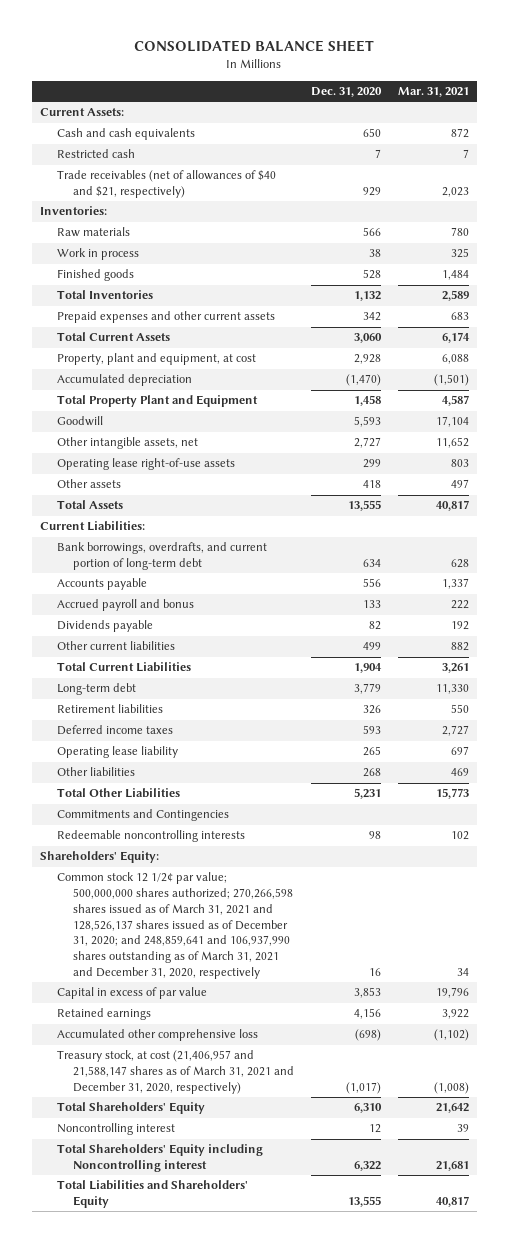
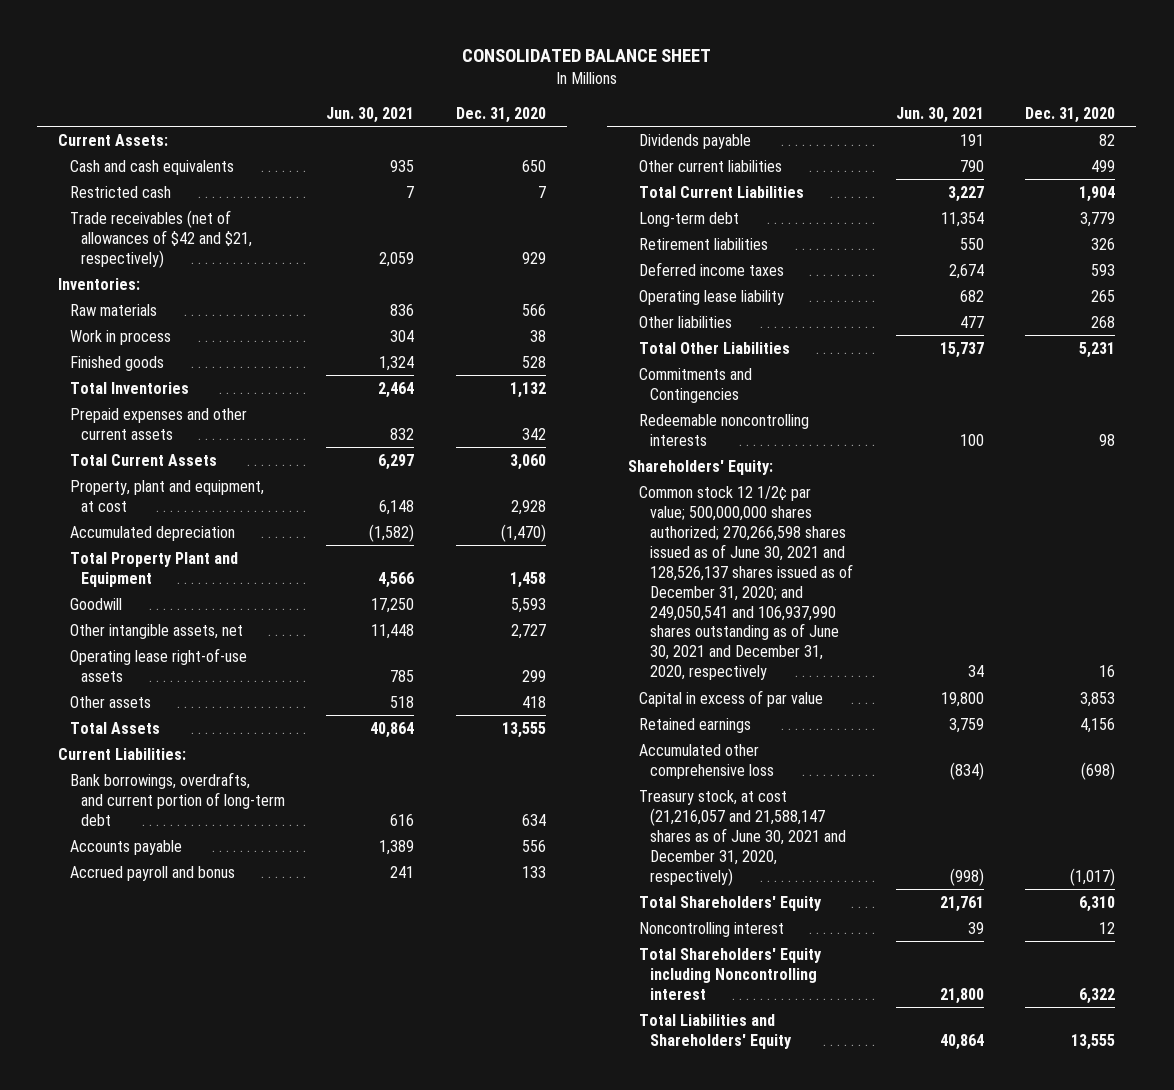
[397,87,469,98] Mar. 31, 2021 -> none
none -> [326,106,415,123] Jun. 30, 2021
[56,170,276,199] Trade receivables (net of allowances of $40 and $21, respectively) -> [69,209,252,268] Trade receivables (net of allowances of $42 and $21, respectively)
[56,872,294,979] Common stock 12 1/2¢ par value; 500,000,000 shares authorized; 270,266,598 shares issued as of March 31, 2021 and 128,526,137 shares issued as of December 31, 2020; and 248,859,641 and 106,937,990 shares outstanding as of March 31, 2021 and December 31, 2020, respectively -> [638,485,854,681] Common stock 12 1/2¢ par value; 500,000,000 shares authorized; 270,266,598 shares issued as of June 30, 2021 and 128,526,137 shares issued as of December 31, 2020; and 249,050,541 and 106,937,990 shares outstanding as of June 30, 2021 and December 31, 2020, respectively
[56,1050,295,1094] Treasury stock, at cost (21,406,957 and 21,588,147 shares as of March 31, 2021 and December 31, 2020, respectively) -> [638,789,847,886] Treasury stock, at cost (21,216,057 and 21,588,147 shares as of June 30, 2021 and December 31, 2020, respectively)

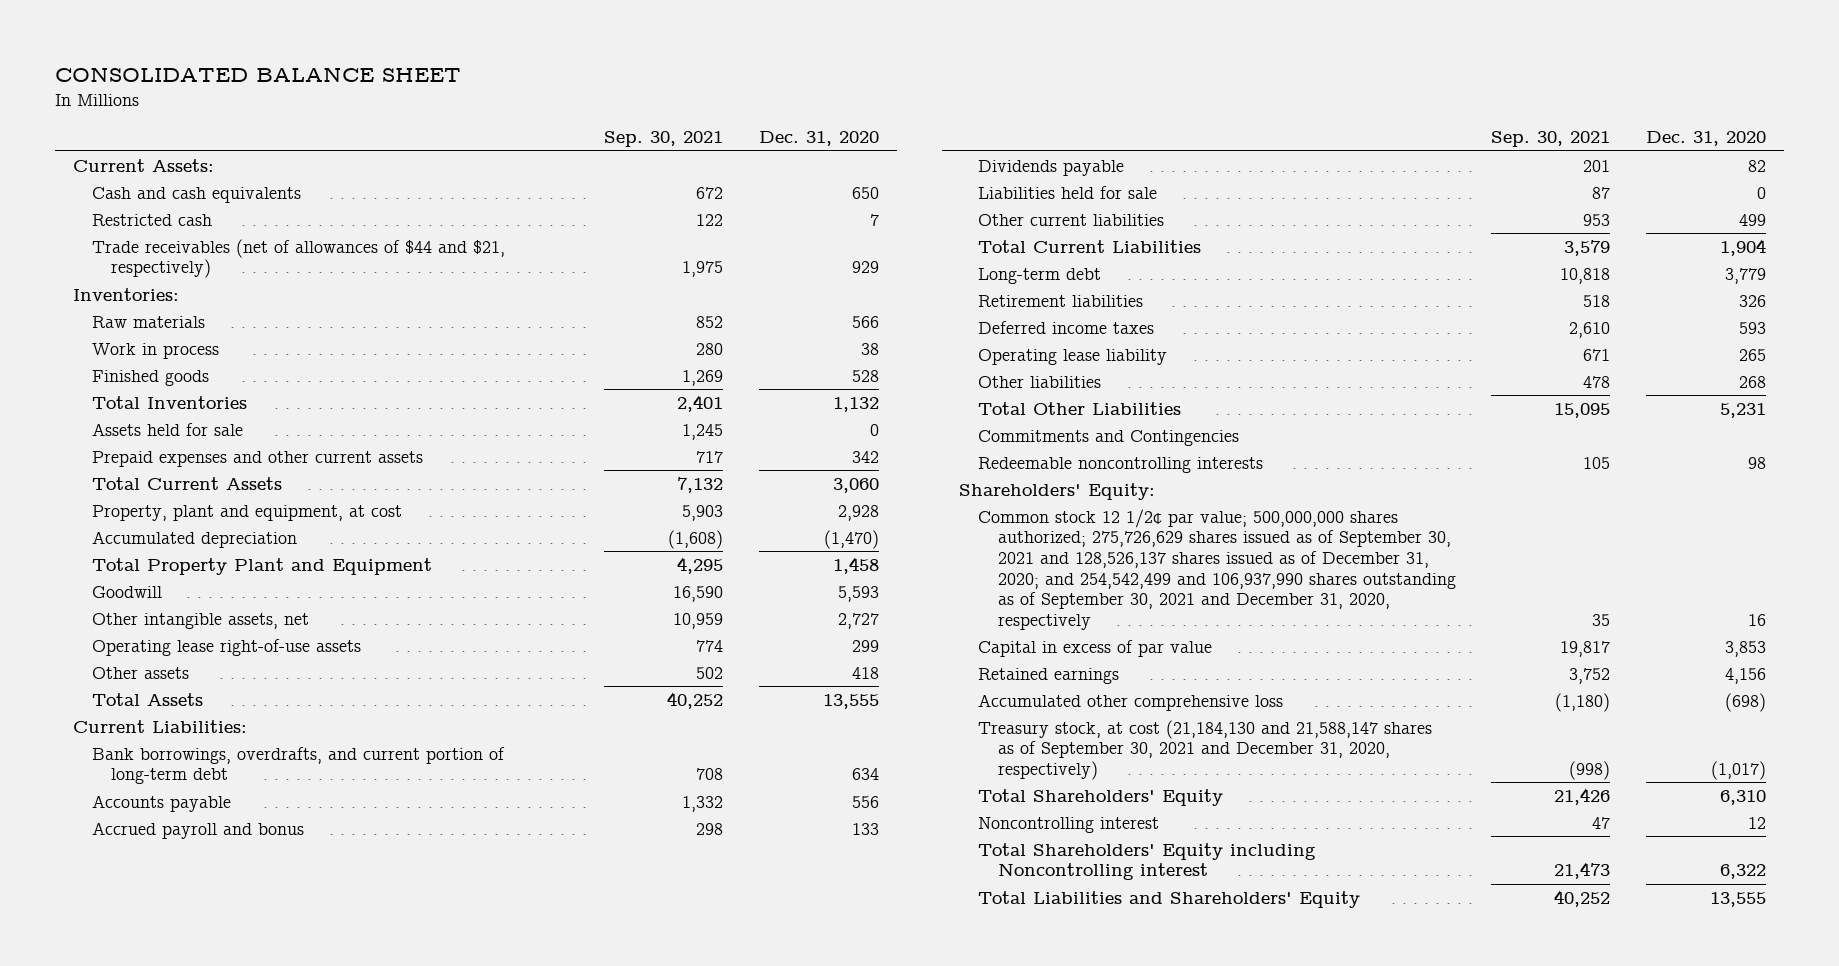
[326,106,415,123] Jun. 30, 2021 -> none
none -> [604,131,724,148] Sep. 30, 2021
[69,209,252,268] Trade receivables (net of allowances of $42 and $21, respectively) -> [91,238,505,279] Trade receivables (net of allowances of $44 and $21, respectively)
none -> [91,422,243,436] Assets held for sale
none -> [978,185,1158,199] Liabilities held for sale
[638,485,854,681] Common stock 12 1/2¢ par value; 500,000,000 shares authorized; 270,266,598 shares issued as of June 30, 2021 and 128,526,137 shares issued as of December 31, 2020; and 249,050,541 and 106,937,990 shares outstanding as of June 30, 2021 and December 31, 2020, respectively -> [978,508,1456,630] Common stock 12 1/2¢ par value; 500,000,000 shares authorized; 275,726,629 shares issued as of September 30, 2021 and 128,526,137 shares issued as of December 31, 2020; and 254,542,499 and 106,937,990 shares outstanding as of September 30, 2021 and December 31, 2020, respectively
[638,789,847,886] Treasury stock, at cost (21,216,057 and 21,588,147 shares as of June 30, 2021 and December 31, 2020, respectively) -> [978,719,1433,780] Treasury stock, at cost (21,184,130 and 21,588,147 shares as of September 30, 2021 and December 31, 2020, respectively)

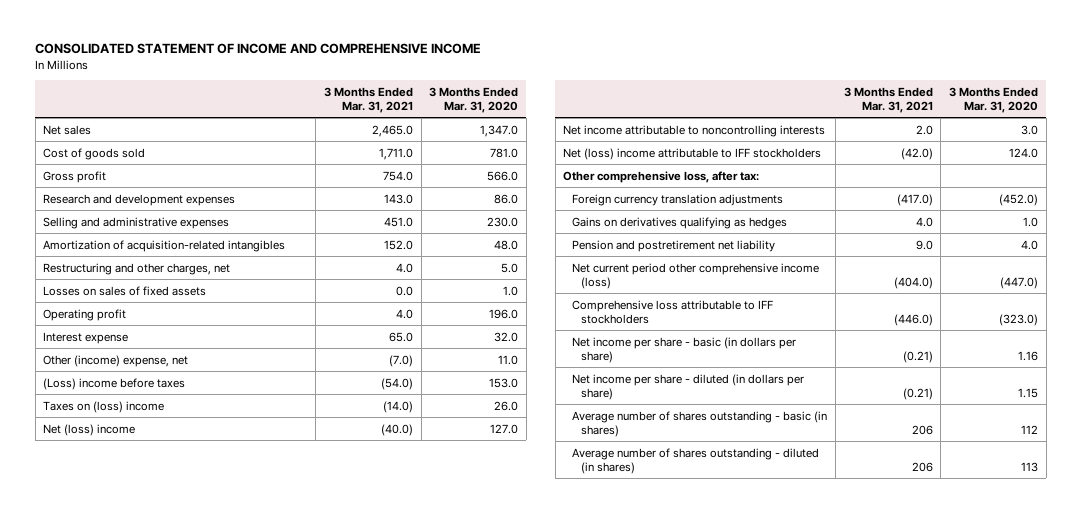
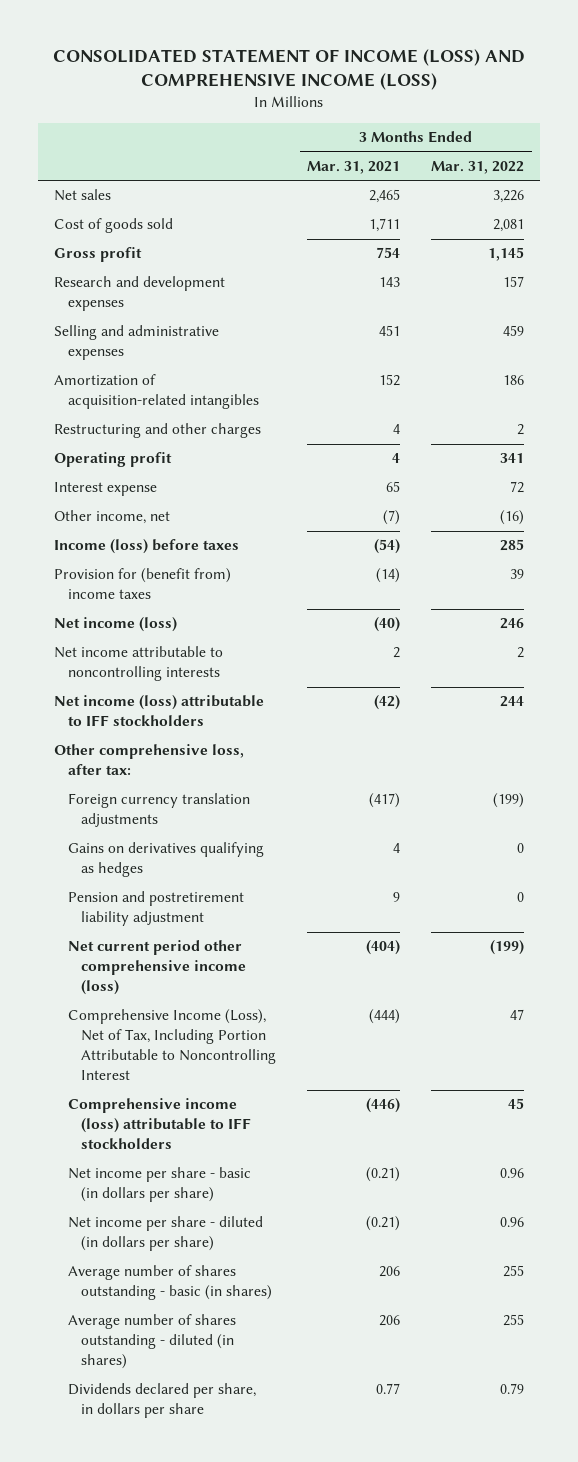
[35,43,482,55] CONSOLIDATED STATEMENT OF INCOME AND COMPREHENSIVE INCOME -> [52,49,525,91] CONSOLIDATED STATEMENT OF INCOME (LOSS) AND COMPREHENSIVE INCOME (LOSS)
[429,86,519,113] 3 Months Ended Mar. 31, 2020 -> none
none -> [431,161,525,175] Mar. 31, 2022
[43,285,207,296] Losses on sales of fixed assets -> none
[371,124,413,137] 2,465.0 -> [369,189,401,204] 2,465
[378,147,413,160] 1,711.0 -> [369,218,401,233] 1,711
[382,170,413,181] 754.0 -> [376,247,401,259] 754
[383,193,413,204] 143.0 -> [379,277,401,288] 143
[383,216,413,227] 451.0 -> [379,325,401,337] 451
[383,239,413,250] 152.0 -> [379,374,401,387] 152
[43,262,231,275] Restructuring and other charges, net -> [53,423,261,439] Restructuring and other charges
[395,262,413,273] 4.0 -> [393,424,401,435] 4
[395,308,413,319] 4.0 -> [392,453,401,464] 4
[388,331,413,342] 65.0 -> [386,481,401,493] 65
[43,354,189,367] Other (income) expense, net -> [53,510,170,525] Other income, net
[388,354,413,367] (7.0) -> [383,510,401,526] (7)
[43,377,186,390] (Loss) income before taxes -> [53,539,239,555] Income (loss) before taxes
[380,377,413,390] (54.0) -> [374,539,401,555] (54)
[43,400,165,413] Taxes on (loss) income -> [53,568,231,600] Provision for (benefit from) income taxes
[382,400,413,413] (14.0) -> [376,568,401,584] (14)
[43,423,136,436] Net (loss) income -> [53,617,177,633] Net income (loss)
[380,423,413,436] (40.0) -> [374,617,401,633] (40)
[915,124,933,135] 2.0 -> [393,647,401,659] 2
[563,147,822,160] Net (loss) income attributable to IFF stockholders -> [53,695,264,727] Net income (loss) attributable to IFF stockholders
[900,147,933,160] (42.0) -> [374,695,401,711] (42)
[896,193,933,206] (417.0) -> [369,793,401,809] (417)
[915,216,933,227] 4.0 -> [393,843,401,854] 4
[572,239,776,252] Pension and postretirement net liability -> [67,891,244,927] Pension and postretirement liability adjustment
[915,239,933,250] 9.0 -> [393,892,401,903] 9
[893,276,933,289] (404.0) -> [366,940,401,956] (404)
none -> [67,1009,277,1081] Comprehensive Income (Loss), Net of Tax, Including Portion Attributable to Noncontrolling Interest
[572,299,774,324] Comprehensive loss attributable to IFF stockholders -> [67,1098,252,1150] Comprehensive income (loss) attributable to IFF stockholders
[893,313,933,326] (446.0) -> [366,1098,401,1114] (446)
none -> [67,1383,256,1419] Dividends declared per share, in dollars per share

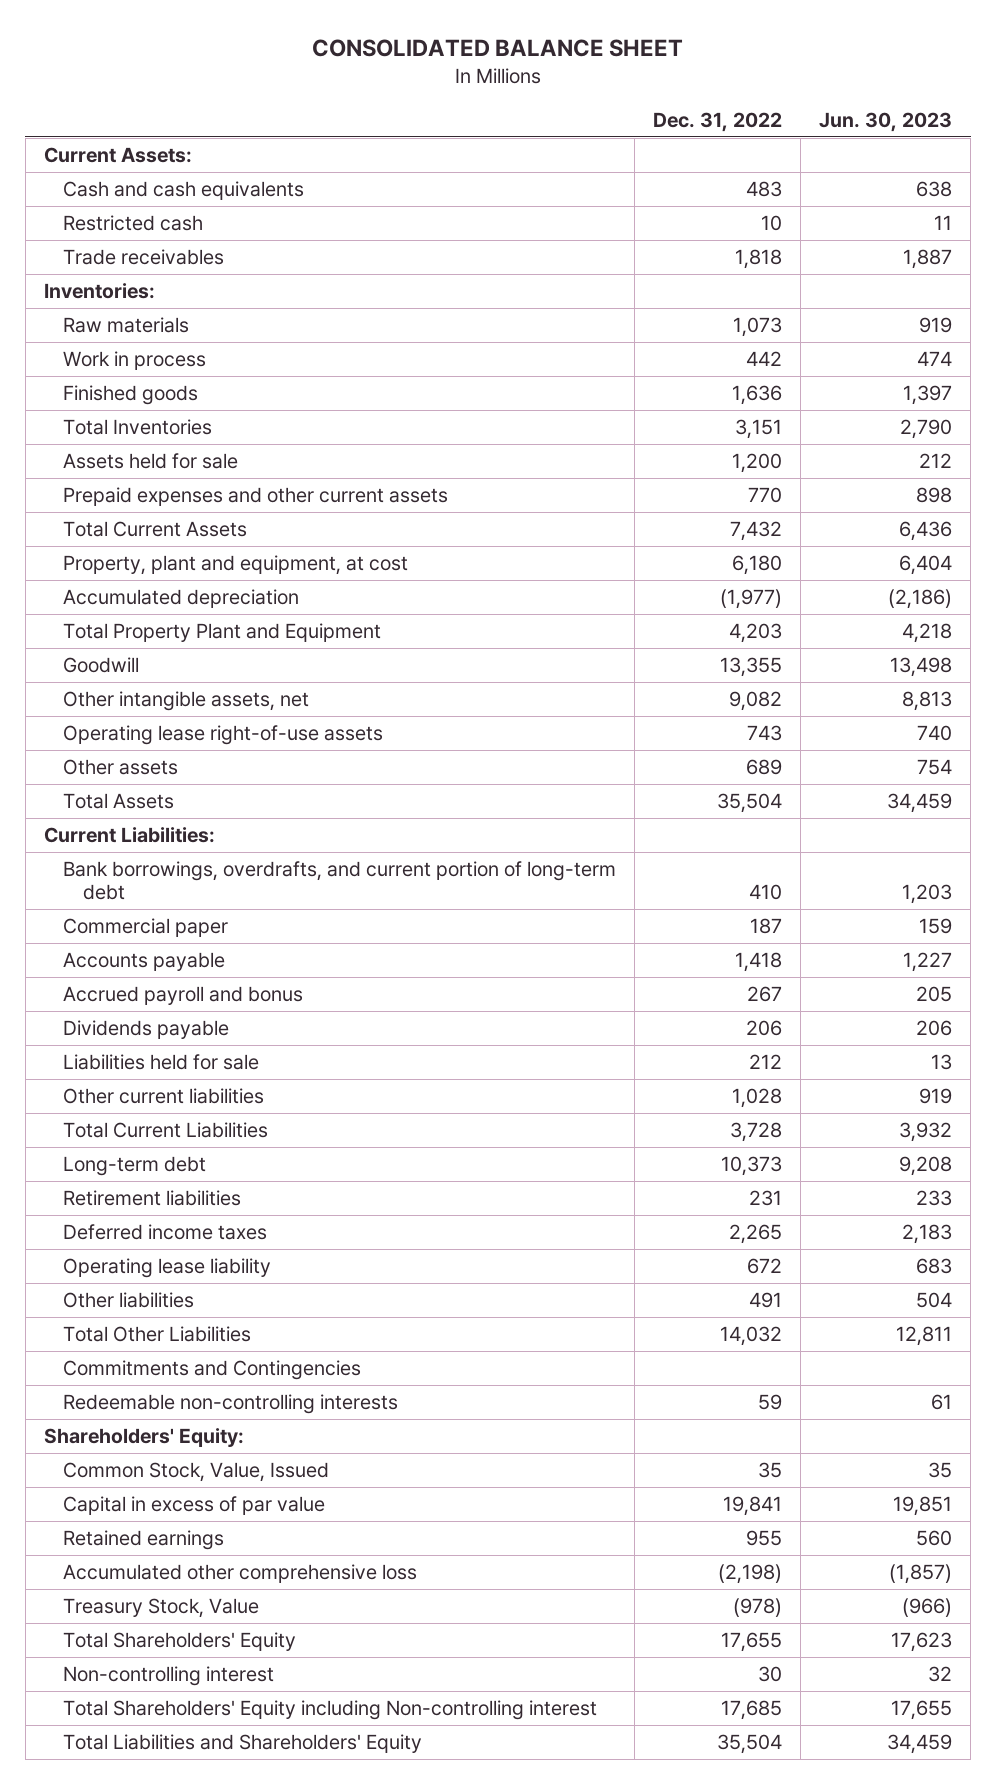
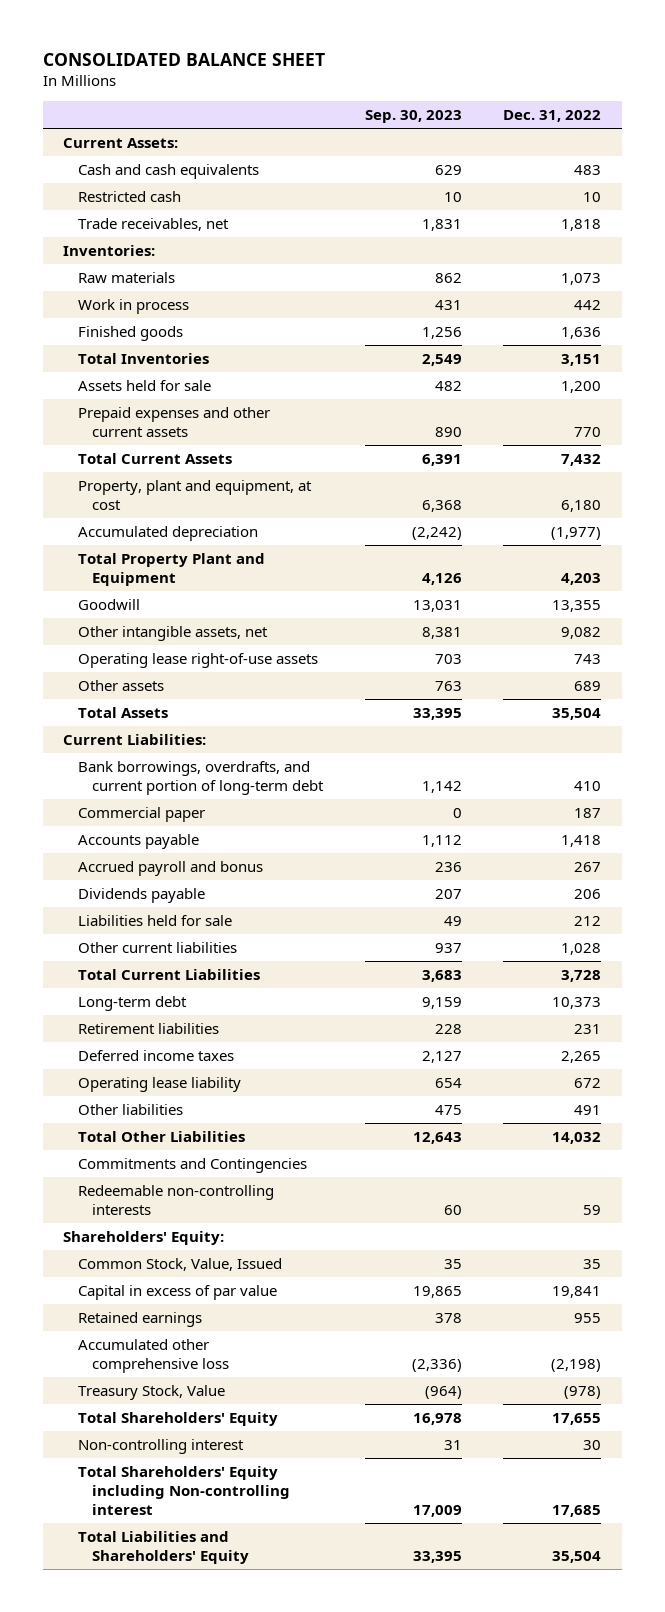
[819,112,953,133] Jun. 30, 2023 -> none
none -> [364,110,462,124] Sep. 30, 2023
[63,248,225,265] Trade receivables -> [77,217,229,231] Trade receivables, net

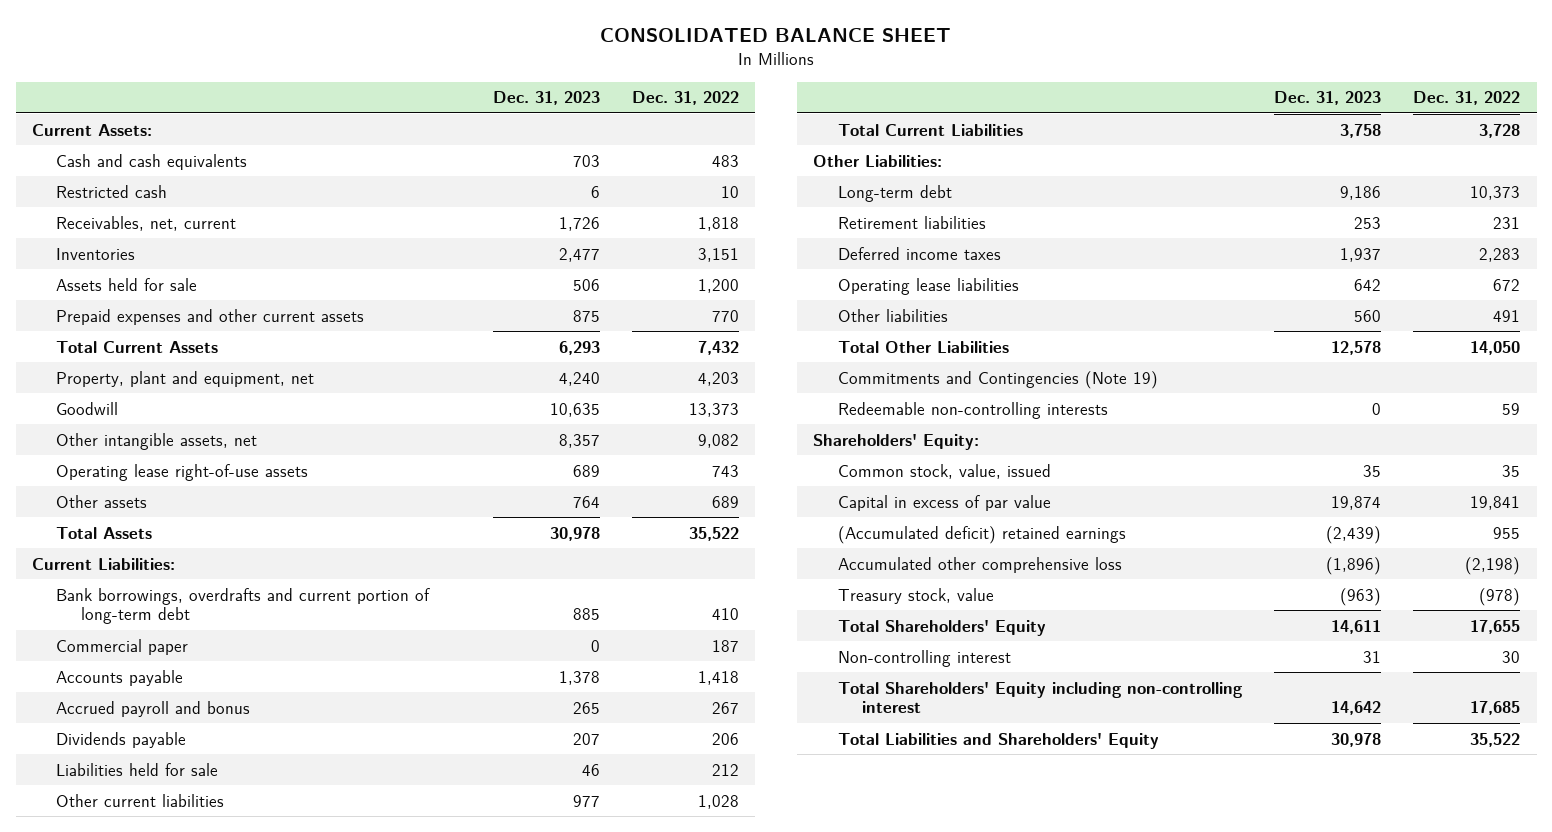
[364,110,462,124] Sep. 30, 2023 -> none
none -> [492,91,600,106] Dec. 31, 2023
[63,244,156,256] Inventories: -> none
[77,271,175,283] Raw materials -> none
[77,298,189,314] Work in process -> none
[77,325,183,341] Finished goods -> none
[77,217,229,231] Trade receivables, net -> [56,215,237,231] Receivables, net, current
[77,352,209,364] Total Inventories -> [56,247,136,260] Inventories
[77,479,312,511] Property, plant and equipment, at cost -> none
[77,525,258,541] Accumulated depreciation -> none
[77,552,265,587] Total Property Plant and Equipment -> [56,370,315,387] Property, plant and equipment, net
[552,599,602,612] 13,355 -> [688,402,739,417] 13,373
[552,707,602,720] 35,504 -> [688,526,739,541] 35,522
[77,760,325,796] Bank borrowings, overdrafts, and current portion of long-term debt -> [56,587,431,625] Bank borrowings, overdrafts and current portion of long-term debt
none -> [813,154,943,167] Other Liabilities:
[561,1050,602,1063] 2,265 -> [1479,247,1521,262] 2,283
[77,1076,241,1092] Operating lease liability -> [837,277,1019,295] Operating lease liabilities
[552,1131,602,1144] 14,032 -> [1470,340,1521,355] 14,050
[77,1157,307,1173] Commitments and Contingencies -> [837,370,1158,389] Commitments and Contingencies (Note 19)
[77,1257,282,1271] Common Stock, Value, Issued -> [837,463,1051,479] Common stock, value, issued
[77,1311,202,1327] Retained earnings -> [837,525,1126,544] (Accumulated deficit) retained earnings
[77,1384,225,1400] Treasury Stock, Value -> [837,587,994,604] Treasury stock, value
[77,1465,291,1516] Total Shareholders' Equity including Non-controlling interest -> [837,681,1243,714] Total Shareholders' Equity including non-controlling interest
[552,1551,602,1564] 35,504 -> [1470,732,1521,747] 35,522

